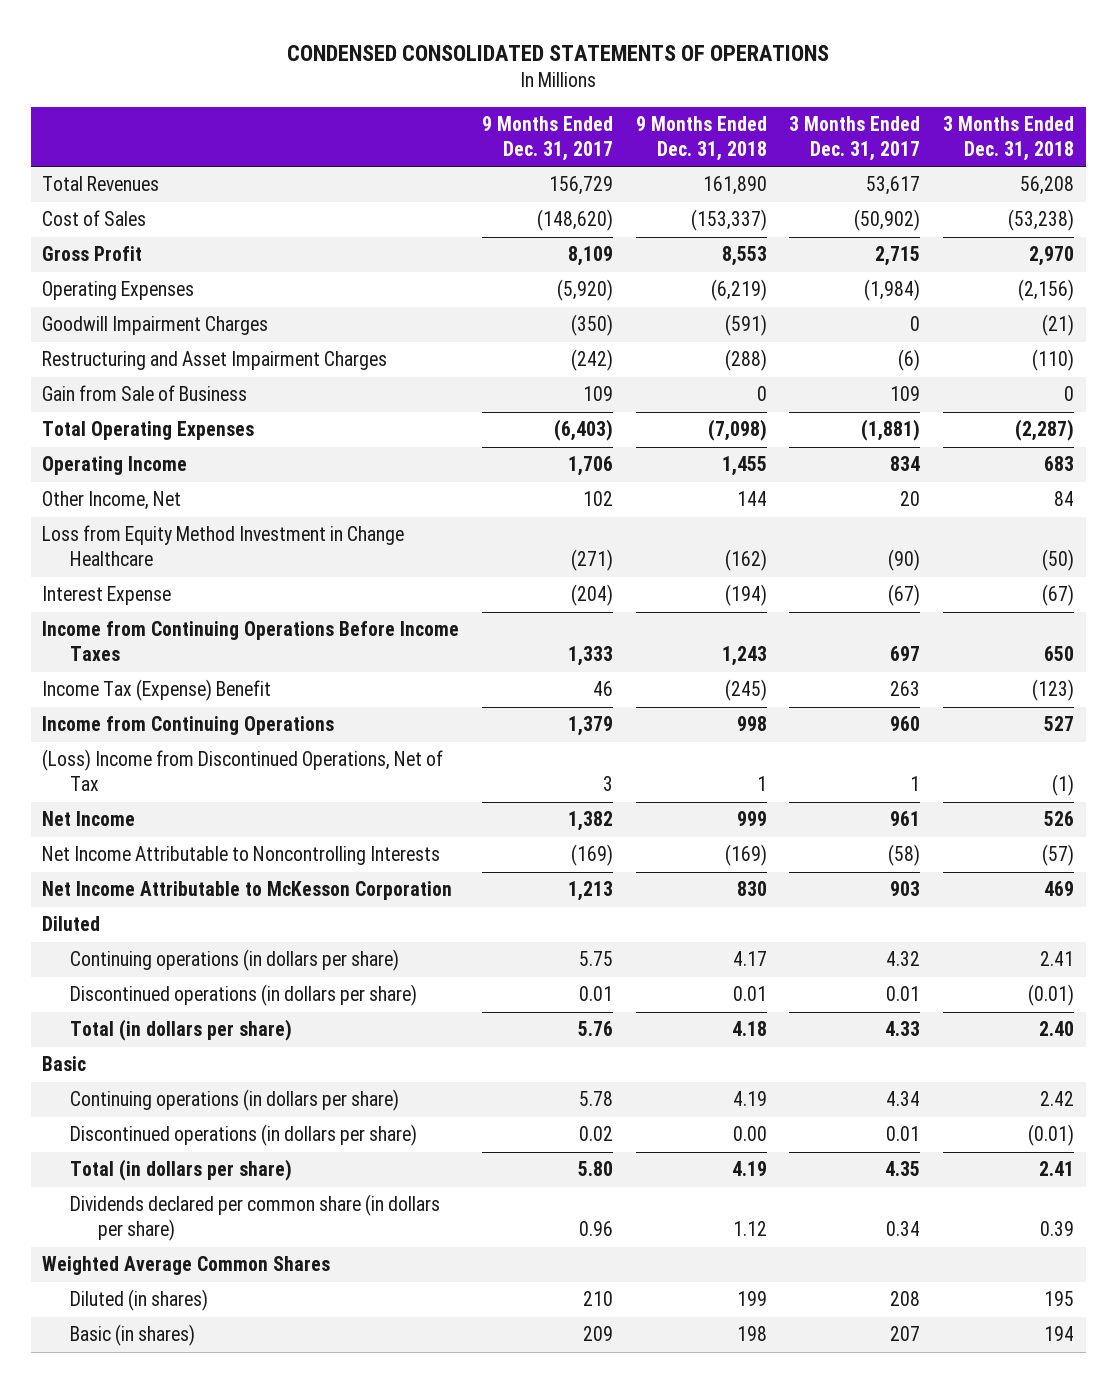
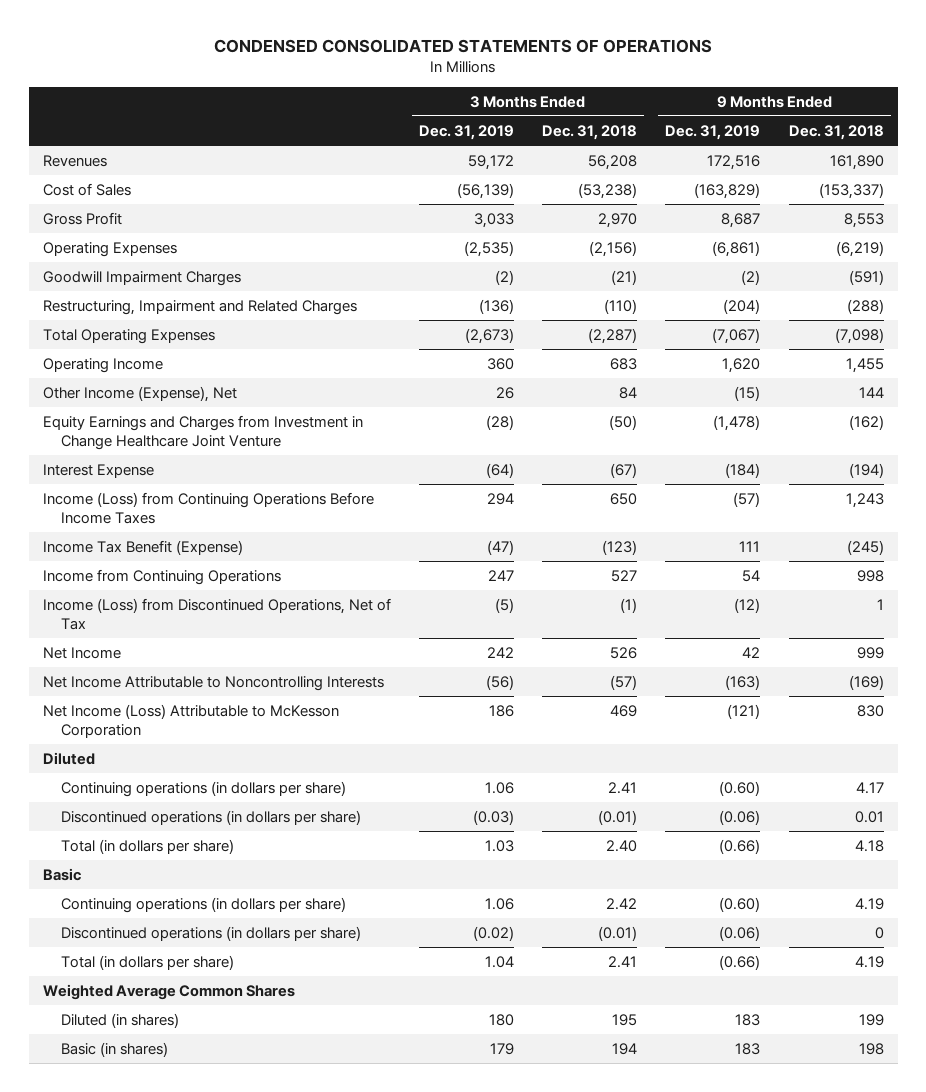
[481,115,613,162] 9 Months Ended Dec. 31, 2017 -> none
[789,115,921,162] 3 Months Ended Dec. 31, 2017 -> none
none -> [418,124,514,140] Dec. 31, 2019
none -> [665,124,761,140] Dec. 31, 2019
[42,176,160,192] Total Revenues -> [42,154,107,167] Revenues
[42,385,248,402] Gain from Sale of Business -> none
[42,351,388,371] Restructuring and Asset Impairment Charges -> [42,299,357,315] Restructuring, Impairment and Related Charges
[42,491,182,511] Other Income, Net -> [42,385,237,402] Other Income (Expense), Net
[42,525,405,567] Loss from Equity Method Investment in Change Healthcare -> [42,414,363,450] Equity Earnings and Charges from Investment in Change Healthcare Joint Venture
[42,621,460,662] Income from Continuing Operations Before Income Taxes -> [42,491,374,524] Income (Loss) from Continuing Operations Before Income Taxes
[42,679,272,702] Income Tax (Expense) Benefit -> [42,539,243,555] Income Tax Benefit (Expense)
[42,749,444,792] (Loss) Income from Discontinued Operations, Net of Tax -> [42,597,391,630] Income (Loss) from Discontinued Operations, Net of Tax
[42,881,453,901] Net Income Attributable to McKesson Corporation -> [42,703,339,738] Net Income (Loss) Attributable to McKesson Corporation
[732,1126,767,1142] 0.00 -> [874,926,884,939] 0
[70,1194,441,1242] Dividends declared per common share (in dollars per share) -> none

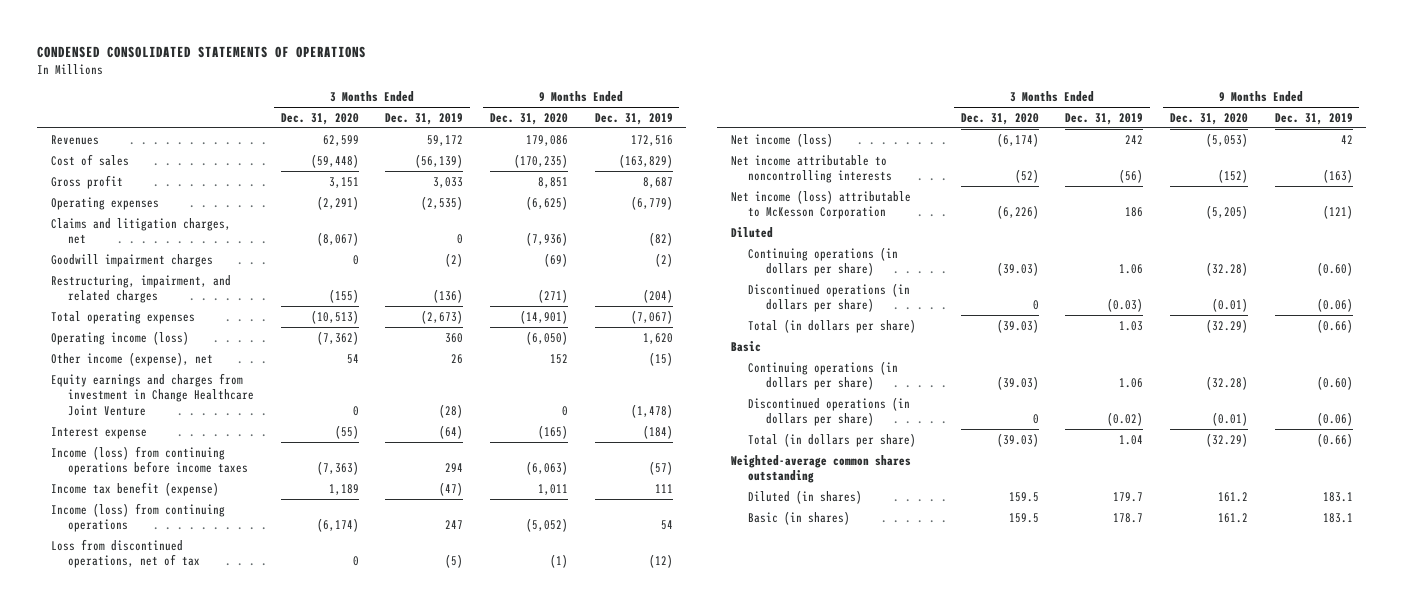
[542,124,638,140] Dec. 31, 2018 -> none
[788,124,884,140] Dec. 31, 2018 -> none
none -> [280,112,359,125] Dec. 31, 2020
none -> [489,112,568,125] Dec. 31, 2020
[42,182,131,196] Cost of Sales -> [50,153,129,166] Cost of sales
[42,211,122,225] Gross Profit -> [50,174,123,189] Gross profit
[42,241,177,257] Operating Expenses -> [50,196,159,210] Operating expenses
[712,240,761,257] (6,861) -> [630,195,673,210] (6,779)
none -> [50,217,231,245] Claims and litigation charges, net
[42,270,241,286] Goodwill Impairment Charges -> [50,253,213,267] Goodwill impairment charges
[42,299,357,315] Restructuring, Impairment and Related Charges -> [50,274,231,304] Restructuring, impairment, and related charges
[42,328,215,344] Total Operating Expenses -> [50,310,195,324] Total operating expenses
[42,357,163,373] Operating Income -> [50,330,189,345] Operating income (loss)
[42,385,237,402] Other Income (Expense), Net -> [50,351,213,366] Other income (expense), net
[42,414,363,450] Equity Earnings and Charges from Investment in Change Healthcare Joint Venture -> [50,372,255,416] Equity earnings and charges from investment in Change Healthcare Joint Venture
[42,463,154,478] Interest Expense -> [50,426,147,439] Interest expense
[42,491,374,524] Income (Loss) from Continuing Operations Before Income Taxes -> [50,445,249,476] Income (loss) from continuing operations before income taxes
[42,539,243,555] Income Tax Benefit (Expense) -> [50,481,219,496] Income tax benefit (expense)
[42,568,281,585] Income from Continuing Operations -> [50,502,225,533] Income (loss) from continuing operations
[42,597,391,630] Income (Loss) from Discontinued Operations, Net of Tax -> [50,538,201,569] Loss from discontinued operations, net of tax
[42,646,121,659] Net Income -> [730,132,833,147] Net income (loss)
[42,675,384,691] Net Income Attributable to Noncontrolling Interests -> [730,154,893,184] Net income attributable to noncontrolling interests
[42,703,339,738] Net Income (Loss) Attributable to McKesson Corporation -> [730,189,911,220] Net income (loss) attributable to McKesson Corporation
[42,983,295,1000] Weighted Average Common Shares -> [730,454,911,484] Weighted-average common shares outstanding
[488,1013,514,1026] 180 -> [1113,491,1144,502] 179.7
[735,1013,761,1026] 183 -> [1322,491,1353,502] 183.1
[489,1042,514,1055] 179 -> [1113,512,1144,523] 178.7
[735,1042,761,1055] 183 -> [1322,512,1353,523] 183.1

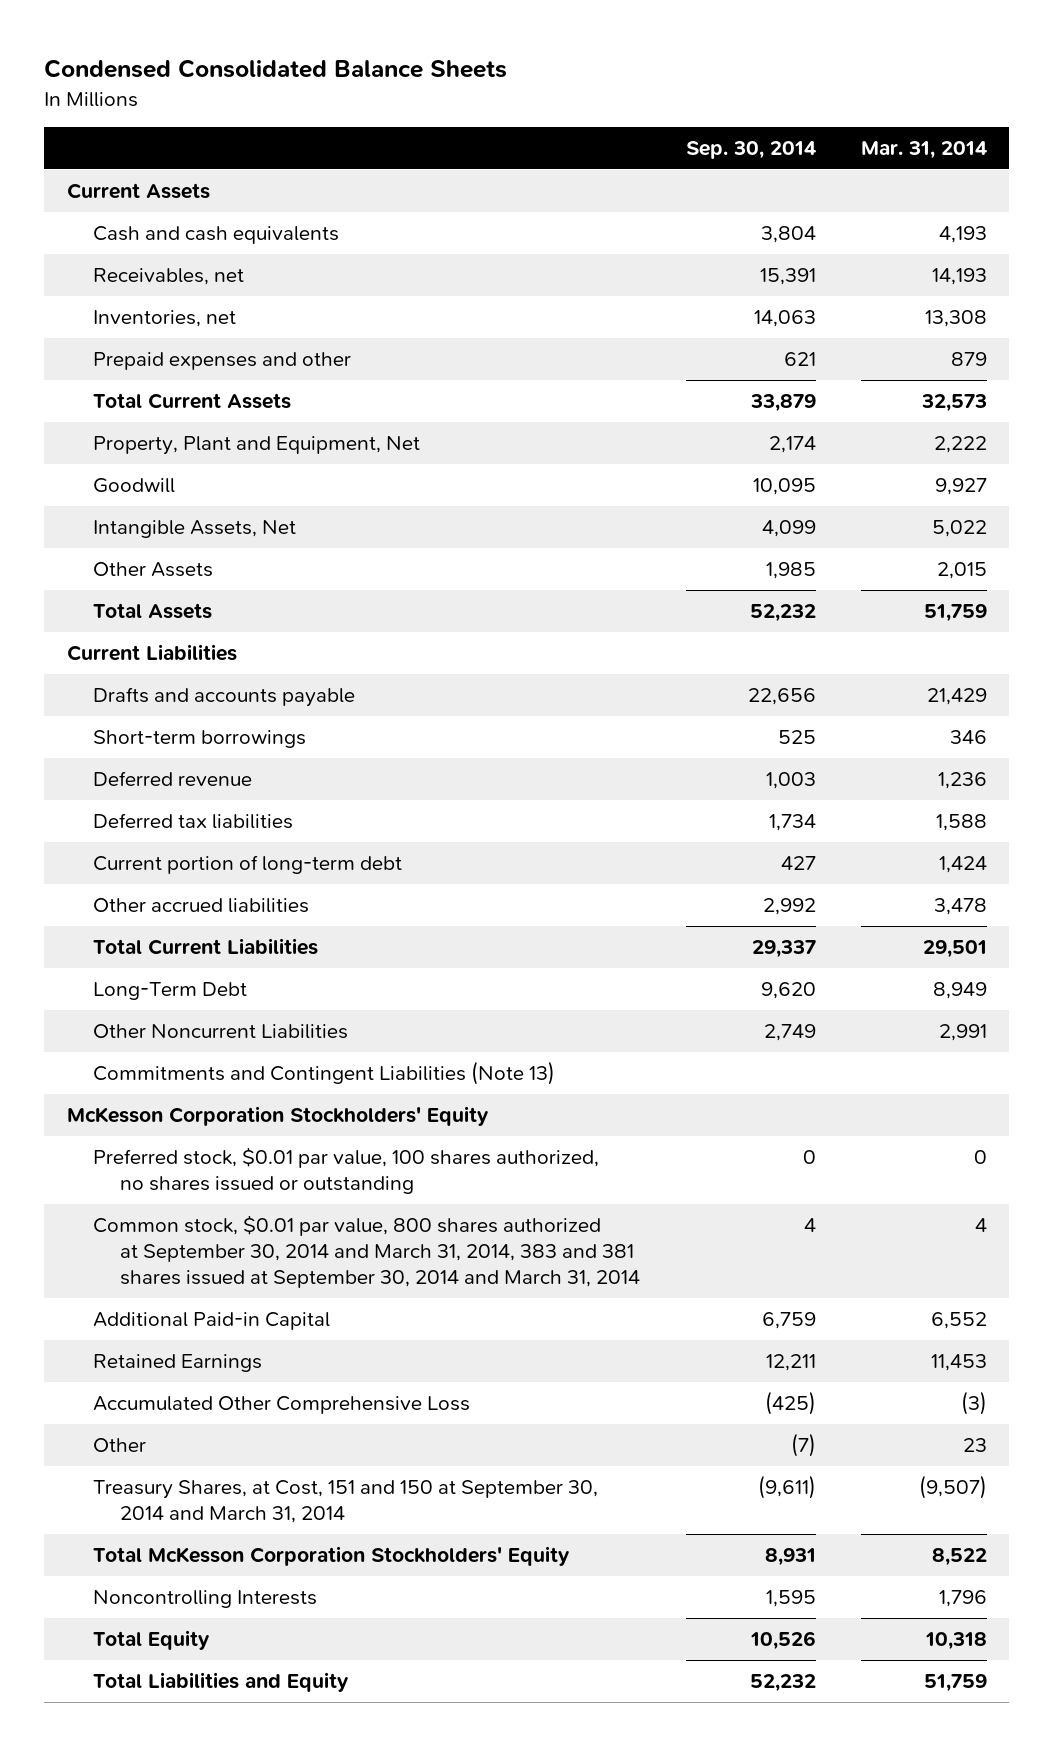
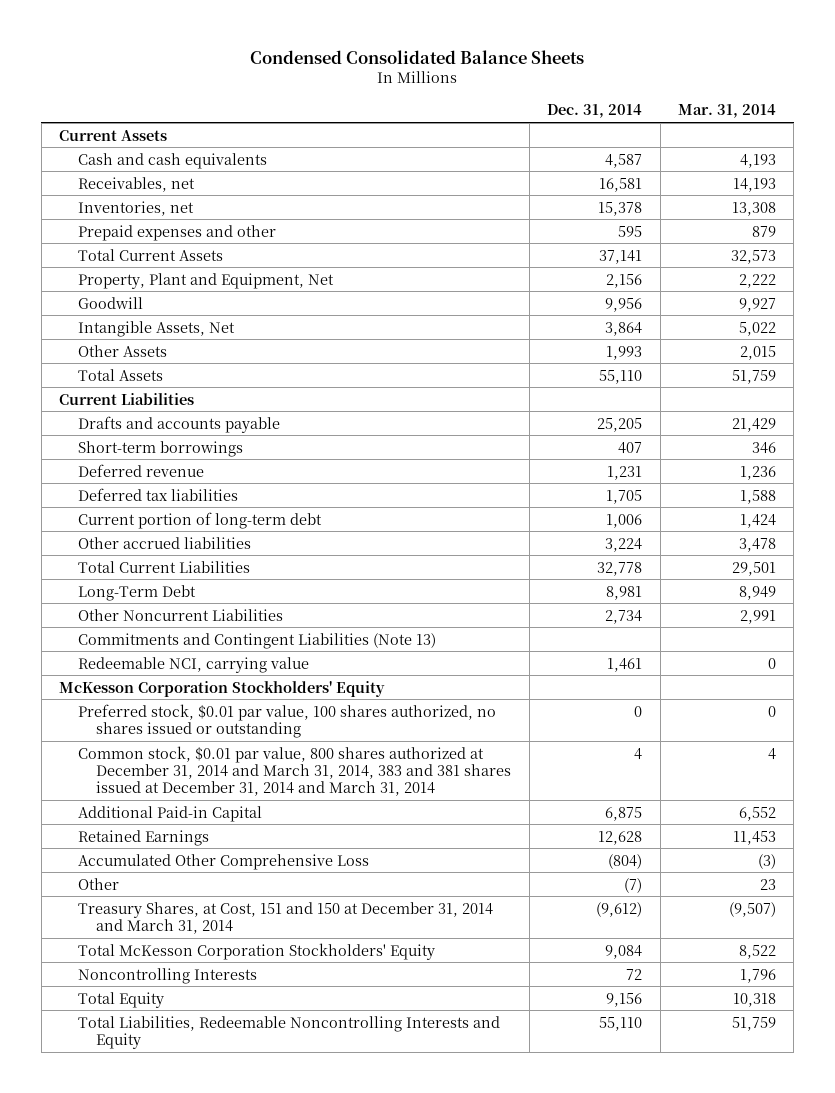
[685,141,816,160] Sep. 30, 2014 -> none
none -> [547,104,643,119] Dec. 31, 2014
none -> [77,656,309,673] Redeemable NCI, carrying value
[93,1215,641,1289] Common stock, $0.01 par value, 800 shares authorized at September 30, 2014 and March 31, 2014, 383 and 381 shares issued at September 30, 2014 and March 31, 2014 -> [77,745,512,797] Common stock, $0.01 par value, 800 shares authorized at December 31, 2014 and March 31, 2014, 383 and 381 shares issued at December 31, 2014 and March 31, 2014
[93,1480,599,1524] Treasury Shares, at Cost, 151 and 150 at September 30, 2014 and March 31, 2014 -> [77,901,493,934] Treasury Shares, at Cost, 151 and 150 at December 31, 2014 and March 31, 2014
[93,1672,350,1693] Total Liabilities and Equity -> [77,1015,500,1049] Total Liabilities, Redeemable Noncontrolling Interests and Equity

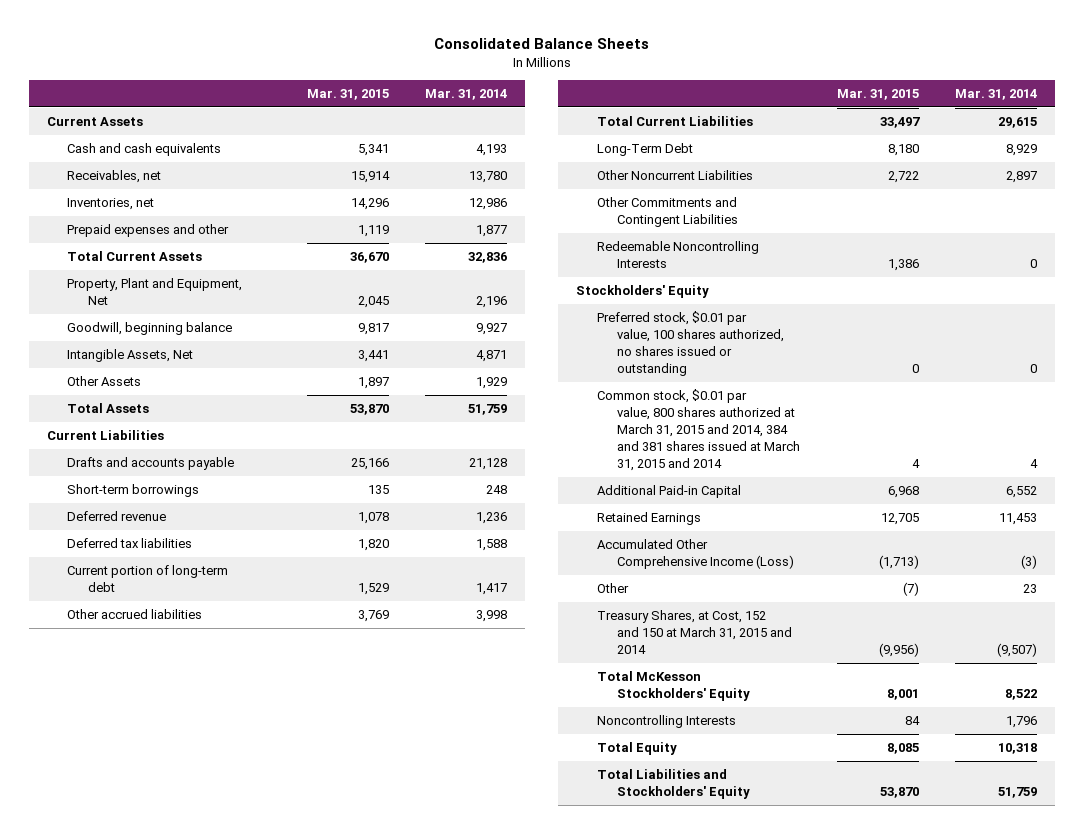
[250,49,585,64] Condensed Consolidated Balance Sheets -> [433,38,649,50] Consolidated Balance Sheets
[547,104,643,119] Dec. 31, 2014 -> none
none -> [306,89,389,101] Mar. 31, 2015
[733,177,777,192] 14,193 -> [469,171,508,184] 13,780
[732,201,777,216] 13,308 -> [469,198,508,211] 12,986
[752,225,777,237] 879 -> [476,225,508,238] 1,877
[731,249,777,264] 32,573 -> [468,252,508,264] 32,836
[739,273,777,288] 2,222 -> [476,296,508,309] 2,196
[77,296,143,309] Goodwill -> [67,322,233,336] Goodwill, beginning balance
[739,321,777,336] 5,022 -> [476,350,508,363] 4,871
[740,345,777,360] 2,015 -> [476,377,508,390] 1,929
[732,417,777,432] 21,429 -> [469,458,508,471] 21,128
[752,441,777,454] 346 -> [486,485,508,495] 248
[740,513,777,528] 1,424 -> [476,583,508,596] 1,417
[739,537,777,552] 3,478 -> [476,610,508,623] 3,998
[732,561,777,576] 29,501 -> [997,117,1037,129] 29,615
[739,585,777,600] 8,949 -> [1005,144,1037,157] 8,929
[740,609,777,624] 2,991 -> [1005,171,1037,184] 2,897
[77,632,436,649] Commitments and Contingent Liabilities (Note 13) -> [596,197,739,228] Other Commitments and Contingent Liabilities
[77,656,309,673] Redeemable NCI, carrying value -> [596,241,759,269] Redeemable Noncontrolling Interests
[58,680,385,697] McKesson Corporation Stockholders' Equity -> [576,285,710,299] Stockholders' Equity
[77,745,512,797] Common stock, $0.01 par value, 800 shares authorized at December 31, 2014 and March 31, 2014, 383 and 381 shares issued at December 31, 2014 and March 31, 2014 -> [596,389,801,472] Common stock, $0.01 par value, 800 shares authorized at March 31, 2015 and 2014, 384 and 381 shares issued at March 31, 2015 and 2014
[77,853,369,870] Accumulated Other Comprehensive Loss -> [596,539,795,570] Accumulated Other Comprehensive Income (Loss)
[77,901,493,934] Treasury Shares, at Cost, 151 and 150 at December 31, 2014 and March 31, 2014 -> [596,610,793,655] Treasury Shares, at Cost, 152 and 150 at March 31, 2015 and 2014
[77,942,435,960] Total McKesson Corporation Stockholders' Equity -> [596,671,751,702] Total McKesson Stockholders' Equity
[77,1015,500,1049] Total Liabilities, Redeemable Noncontrolling Interests and Equity -> [596,769,751,800] Total Liabilities and Stockholders' Equity

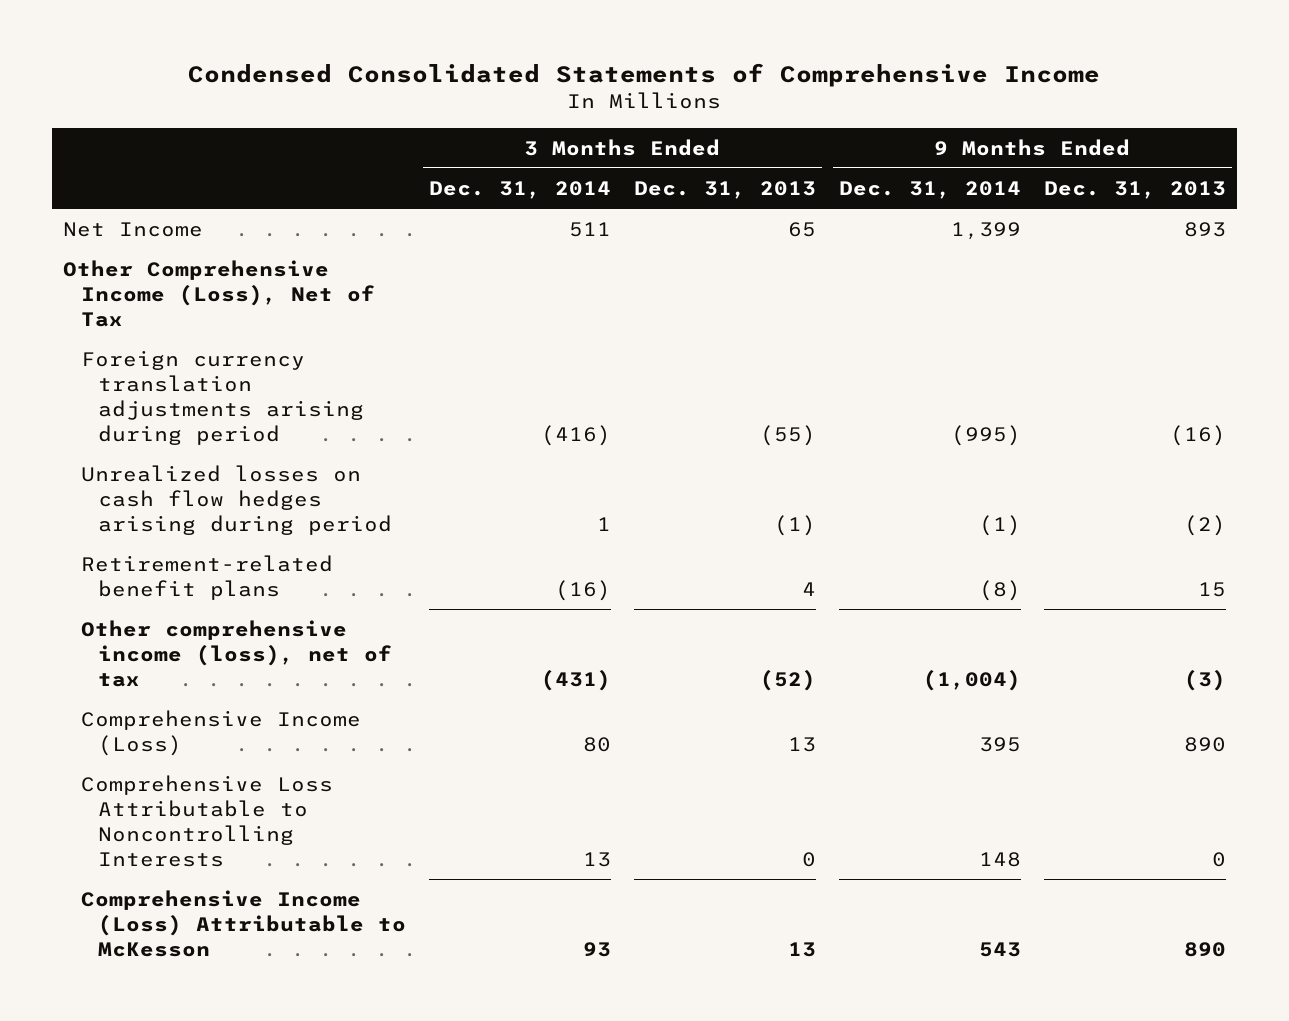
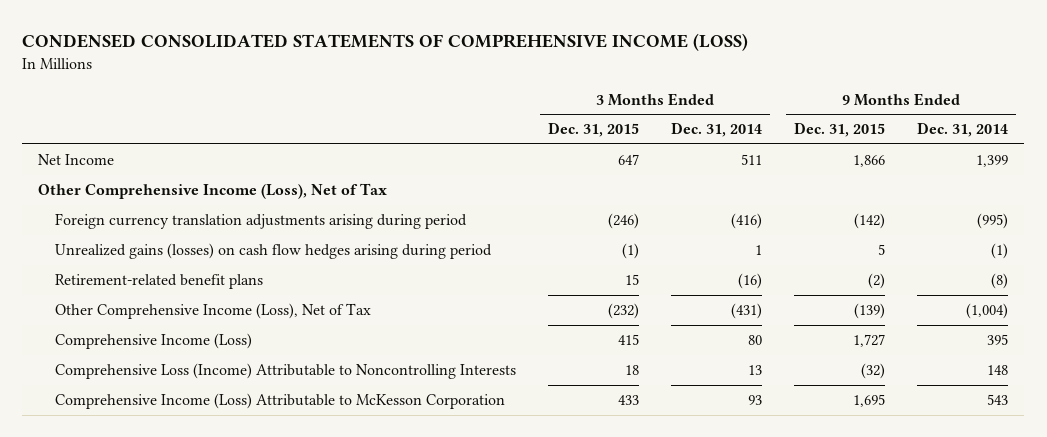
[188,62,1101,87] Condensed Consolidated Statements of Comprehensive Income -> [22,33,749,52] CONDENSED CONSOLIDATED STATEMENTS OF COMPREHENSIVE INCOME (LOSS)
[633,180,816,199] Dec. 31, 2013 -> none
[1043,180,1226,199] Dec. 31, 2013 -> none
none -> [548,122,640,138] Dec. 31, 2015
none -> [794,122,886,138] Dec. 31, 2015
[80,464,392,535] Unrealized losses on cash flow hedges arising during period -> [55,243,493,260] Unrealized gains (losses) on cash flow hedges arising during period
[80,619,392,687] Other comprehensive income (loss), net of tax -> [55,303,372,320] Other Comprehensive Income (Loss), Net of Tax
[80,774,333,867] Comprehensive Loss Attributable to Noncontrolling Interests -> [55,363,517,380] Comprehensive Loss (Income) Attributable to Noncontrolling Interests
[80,889,406,957] Comprehensive Income (Loss) Attributable to McKesson -> [55,393,506,410] Comprehensive Income (Loss) Attributable to McKesson Corporation

